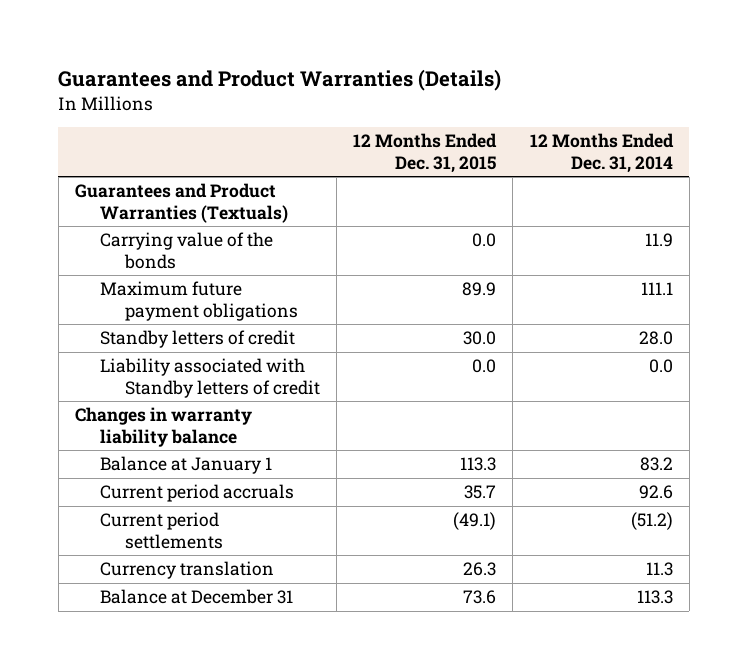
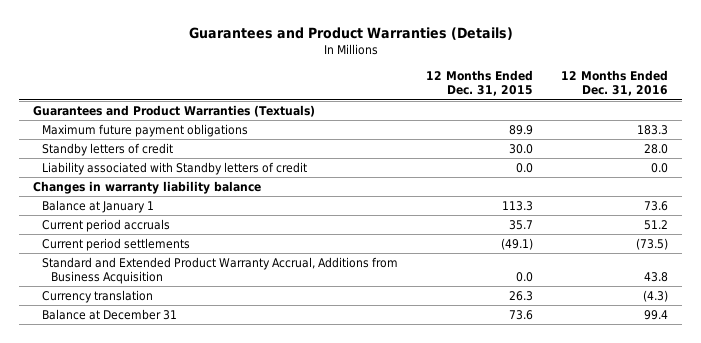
[529,133,674,173] 12 Months Ended Dec. 31, 2014 -> none
none -> [560,70,668,97] 12 Months Ended Dec. 31, 2016
[100,232,274,269] Carrying value of the bonds -> none
none -> [41,256,398,284] Standard and Extended Product Warranty Accrual, Additions from Business Acquisition

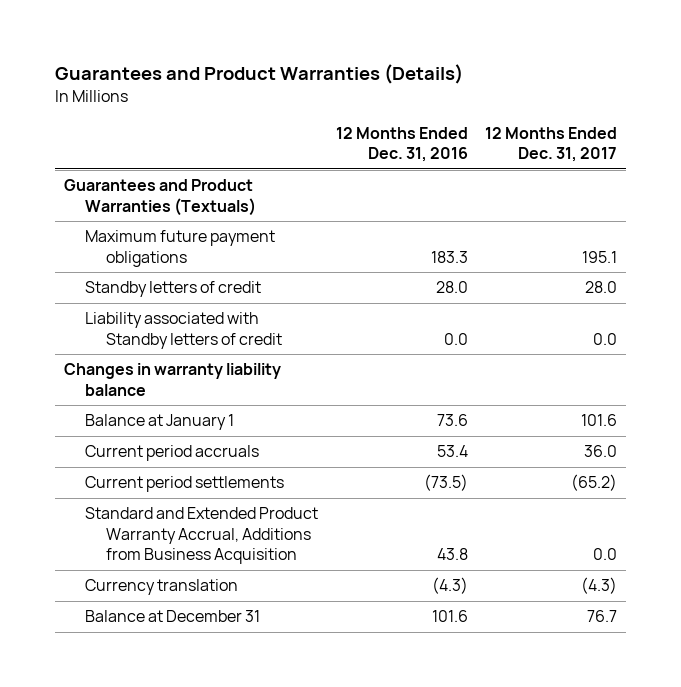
[425,70,533,97] 12 Months Ended Dec. 31, 2015 -> none
none -> [485,126,618,163] 12 Months Ended Dec. 31, 2017
[643,219,668,230] 51.2 -> [436,445,468,458] 53.4
[643,309,668,320] 99.4 -> [431,610,468,623] 101.6

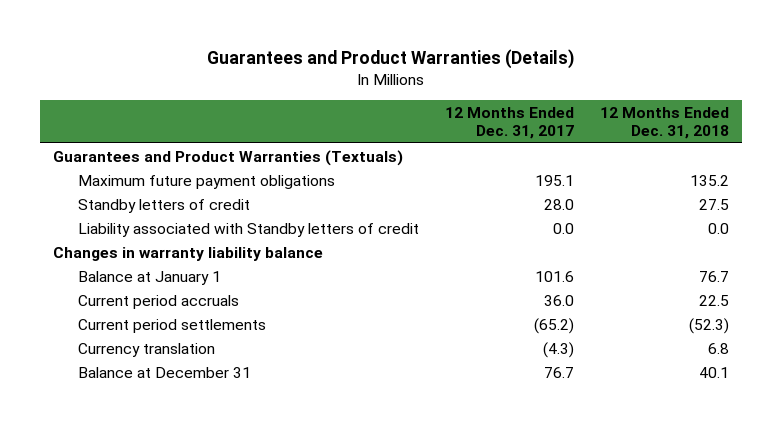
[335,126,468,163] 12 Months Ended Dec. 31, 2016 -> none
none -> [599,106,729,139] 12 Months Ended Dec. 31, 2018
[85,507,319,565] Standard and Extended Product Warranty Accrual, Additions from Business Acquisition -> none

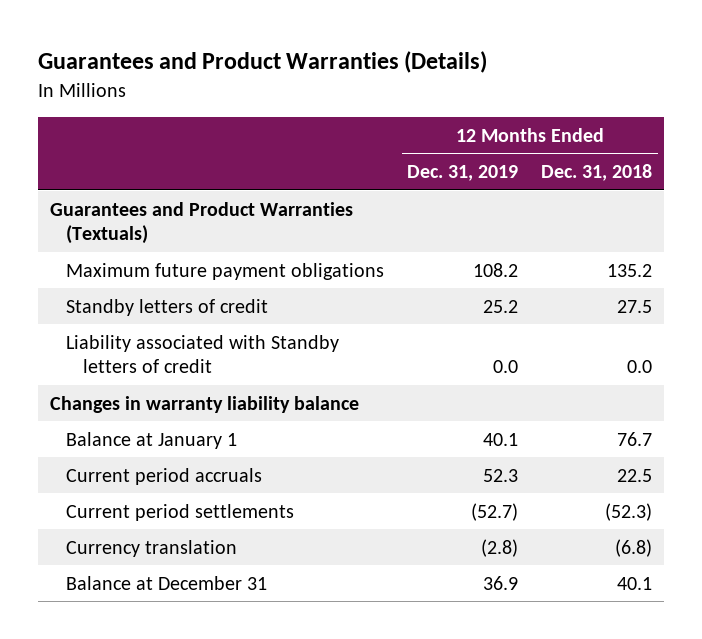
[444,106,574,139] 12 Months Ended Dec. 31, 2017 -> none
none -> [407,165,519,182] Dec. 31, 2019
[707,342,729,354] 6.8 -> [615,538,653,557] (6.8)

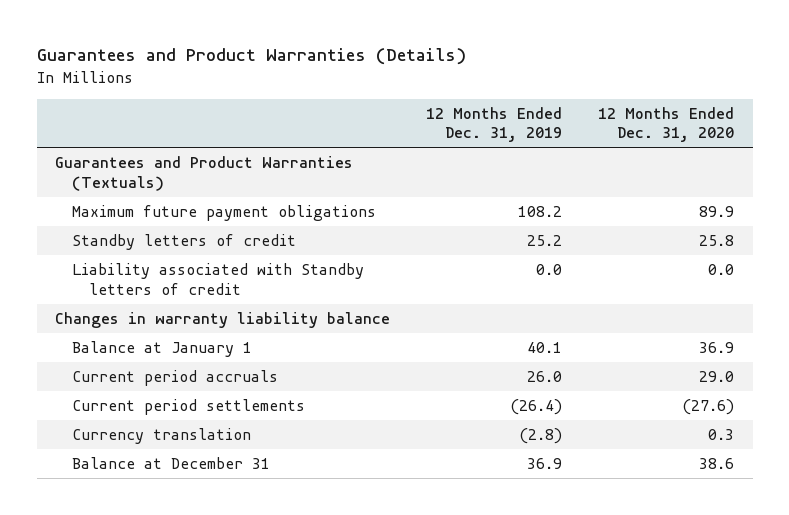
[541,164,653,182] Dec. 31, 2018 -> none
none -> [598,106,735,143] 12 Months Ended Dec. 31, 2020
[483,468,519,482] 52.3 -> [527,371,563,383] 26.0
[471,502,519,521] (52.7) -> [510,399,563,416] (26.4)

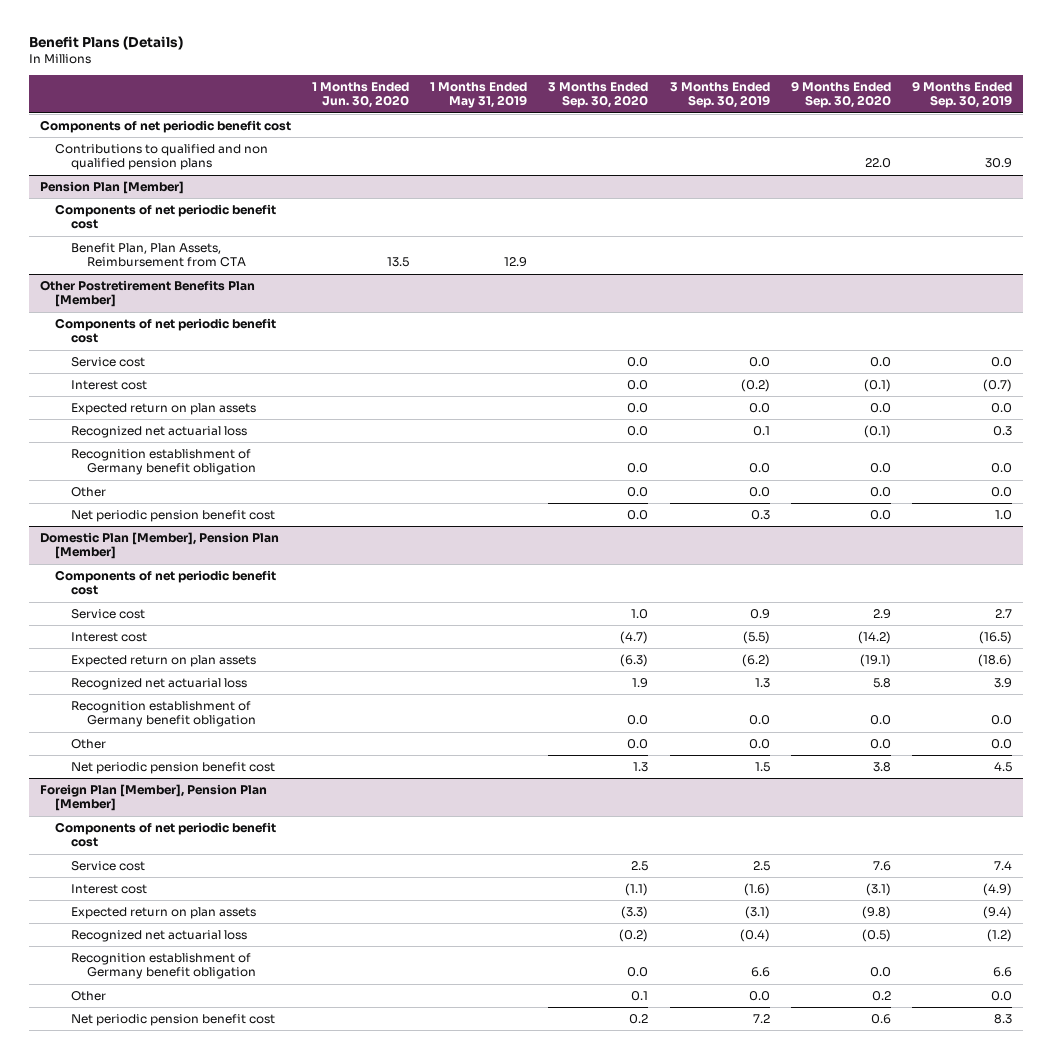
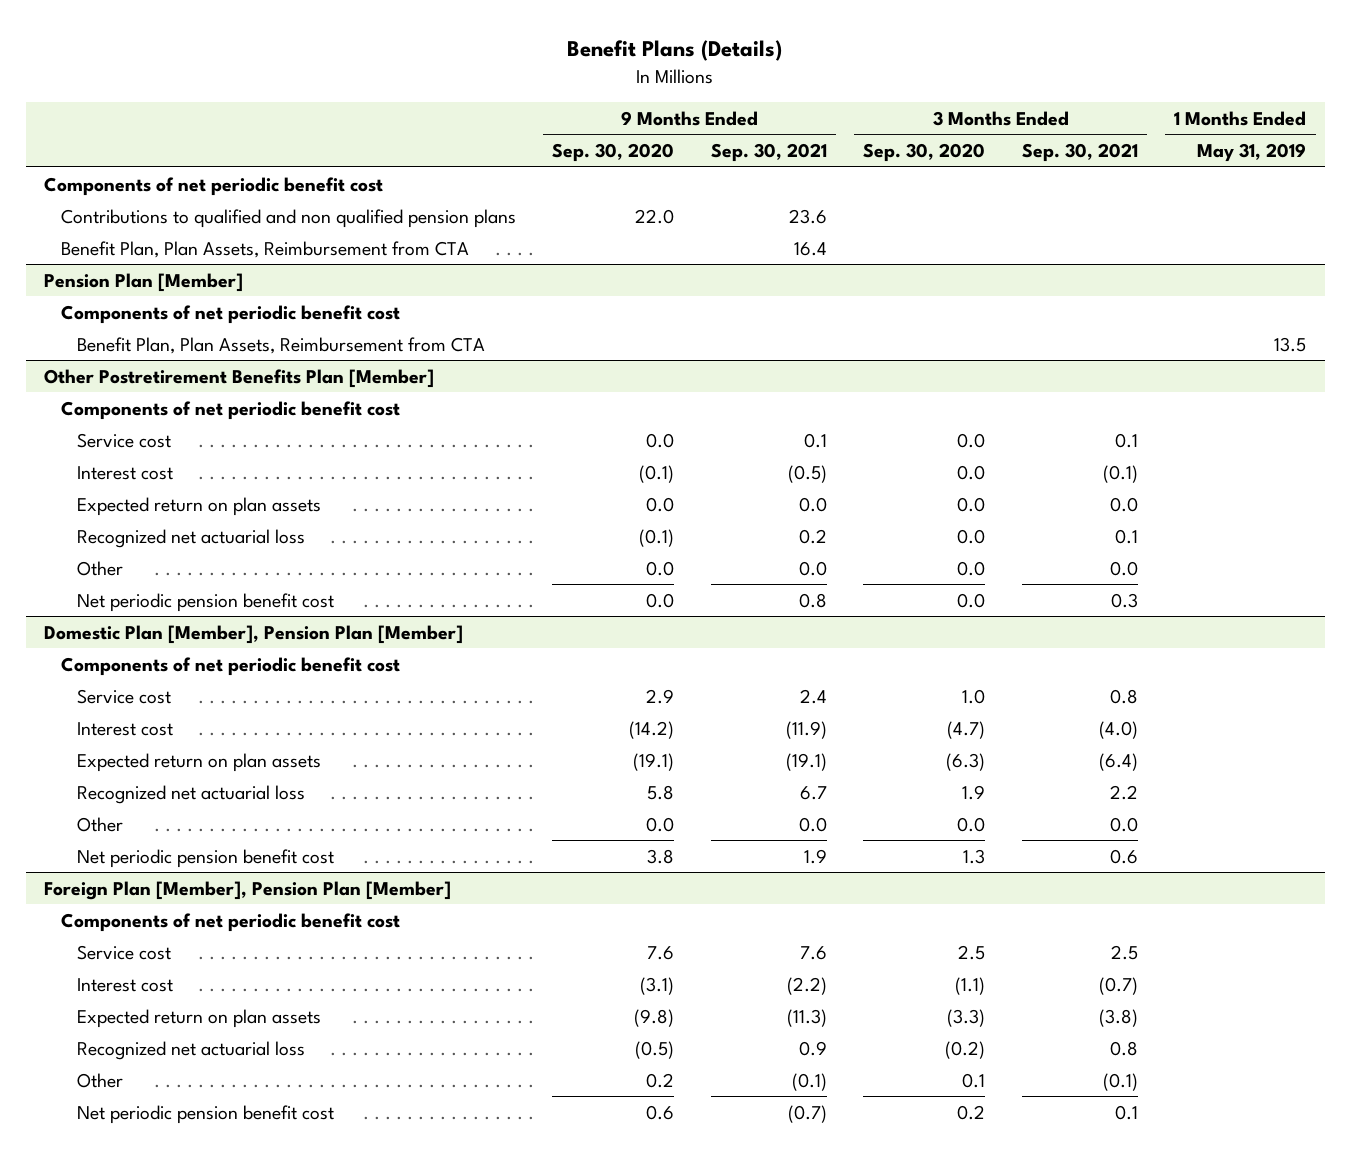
[311,82,409,109] 1 Months Ended Jun. 30, 2020 -> none
[669,82,770,109] 3 Months Ended Sep. 30, 2019 -> none
[912,81,1013,109] 9 Months Ended Sep. 30, 2019 -> none
none -> [710,143,827,163] Sep. 30, 2021
none -> [1021,143,1138,163] Sep. 30, 2021
none -> [60,240,469,258] Benefit Plan, Plan Assets, Reimbursement from CTA
[504,257,528,268] 12.9 -> [1274,336,1307,352] 13.5
[71,448,256,476] Recognition establishment of Germany benefit obligation -> none
[71,700,256,728] Recognition establishment of Germany benefit obligation -> none
[71,952,256,980] Recognition establishment of Germany benefit obligation -> none

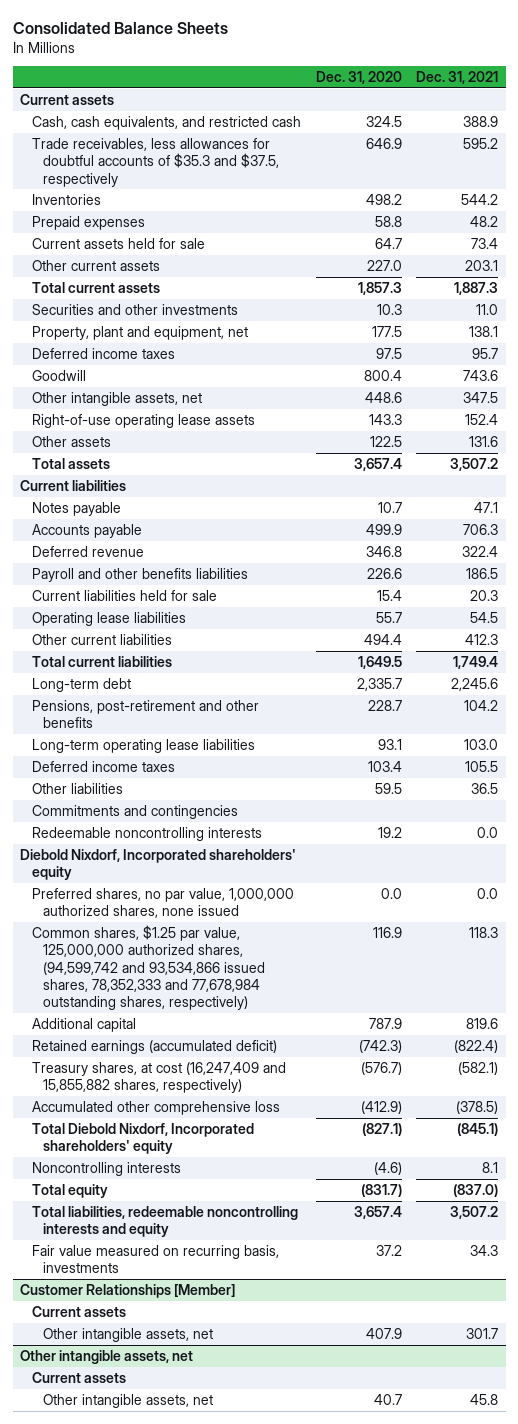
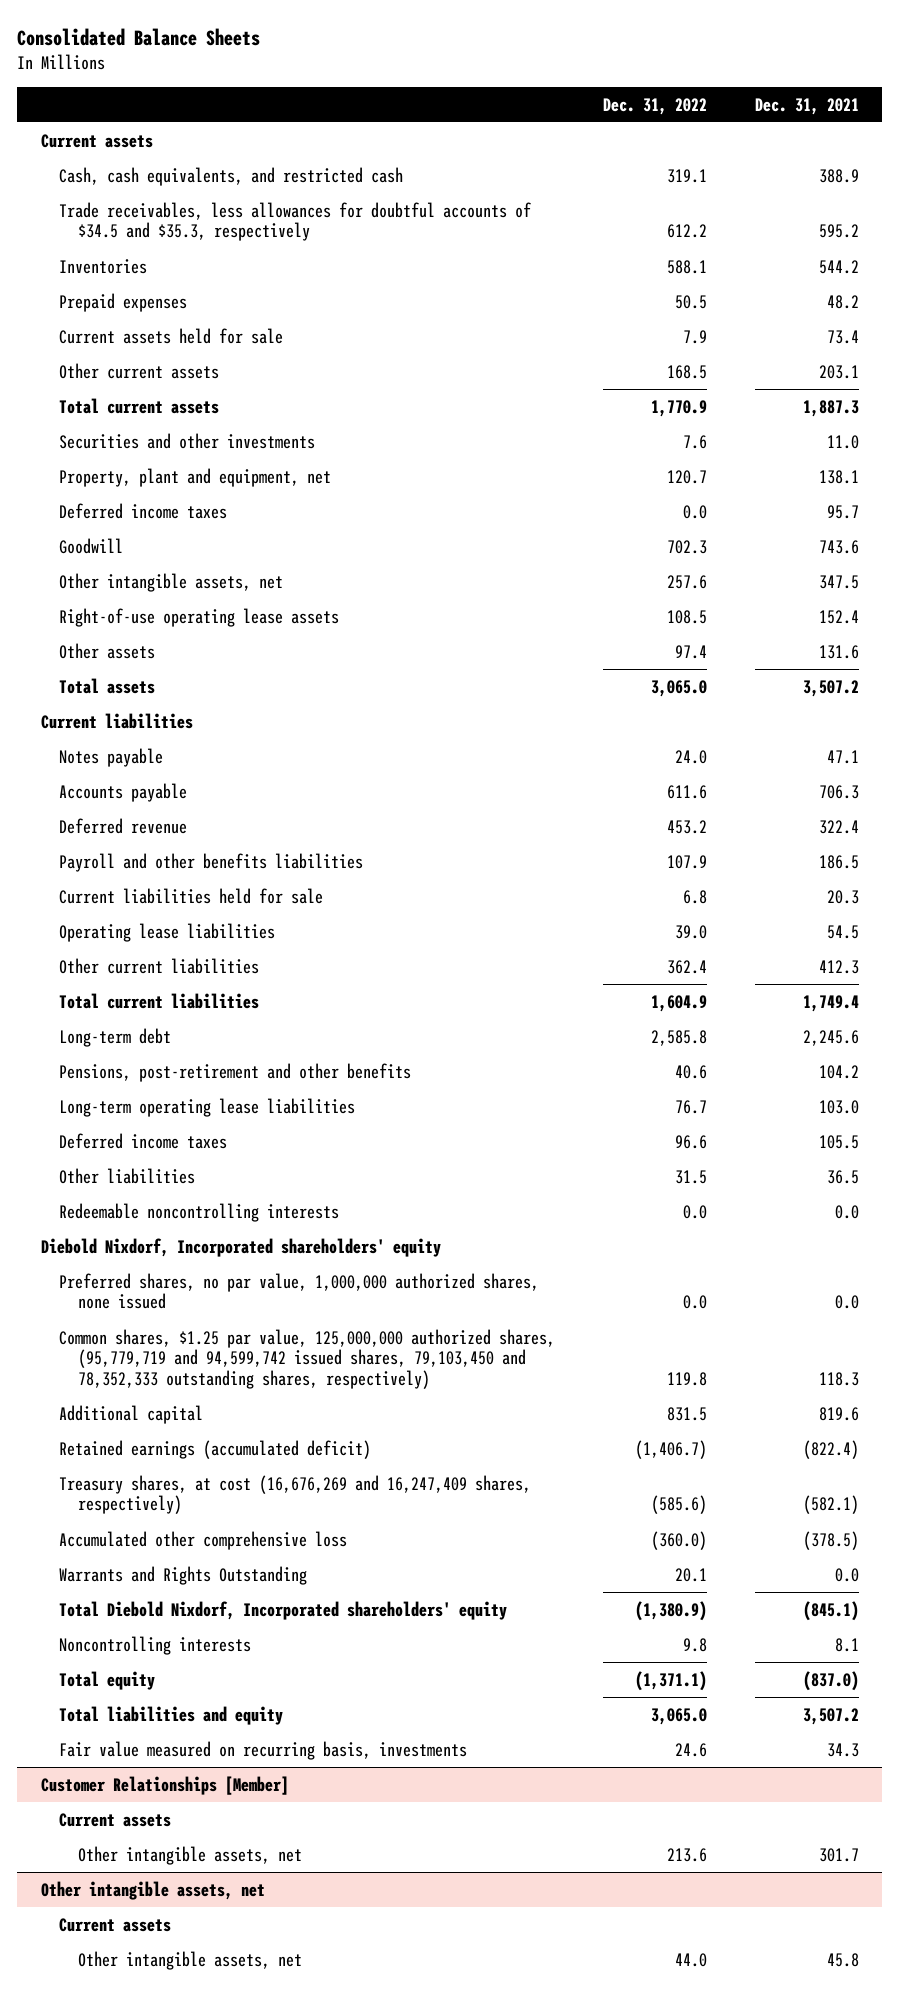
[315,71,402,85] Dec. 31, 2020 -> none
none -> [603,97,708,115] Dec. 31, 2022
[31,137,280,187] Trade receivables, less allowances for doubtful accounts of $35.3 and $37.5, respectively -> [59,201,532,242] Trade receivables, less allowances for doubtful accounts of $34.5 and $35.3, respectively
[31,804,238,819] Commitments and contingencies -> none
[31,924,266,1011] Common shares, $1.25 par value, 125,000,000 authorized shares, (94,599,742 and 93,534,866 issued shares, 78,352,333 and 77,678,984 outstanding shares, respectively) -> [59,1328,556,1390] Common shares, $1.25 par value, 125,000,000 authorized shares, (95,779,719 and 94,599,742 issued shares, 79,103,450 and 78,352,333 outstanding shares, respectively)
[31,1061,286,1094] Treasury shares, at cost (16,247,409 and 15,855,882 shares, respectively) -> [59,1474,532,1515] Treasury shares, at cost (16,676,269 and 16,247,409 shares, respectively)
none -> [59,1565,308,1585] Warrants and Rights Outstanding
[31,1205,298,1238] Total liabilities, redeemable noncontrolling interests and equity -> [59,1705,284,1725] Total liabilities and equity

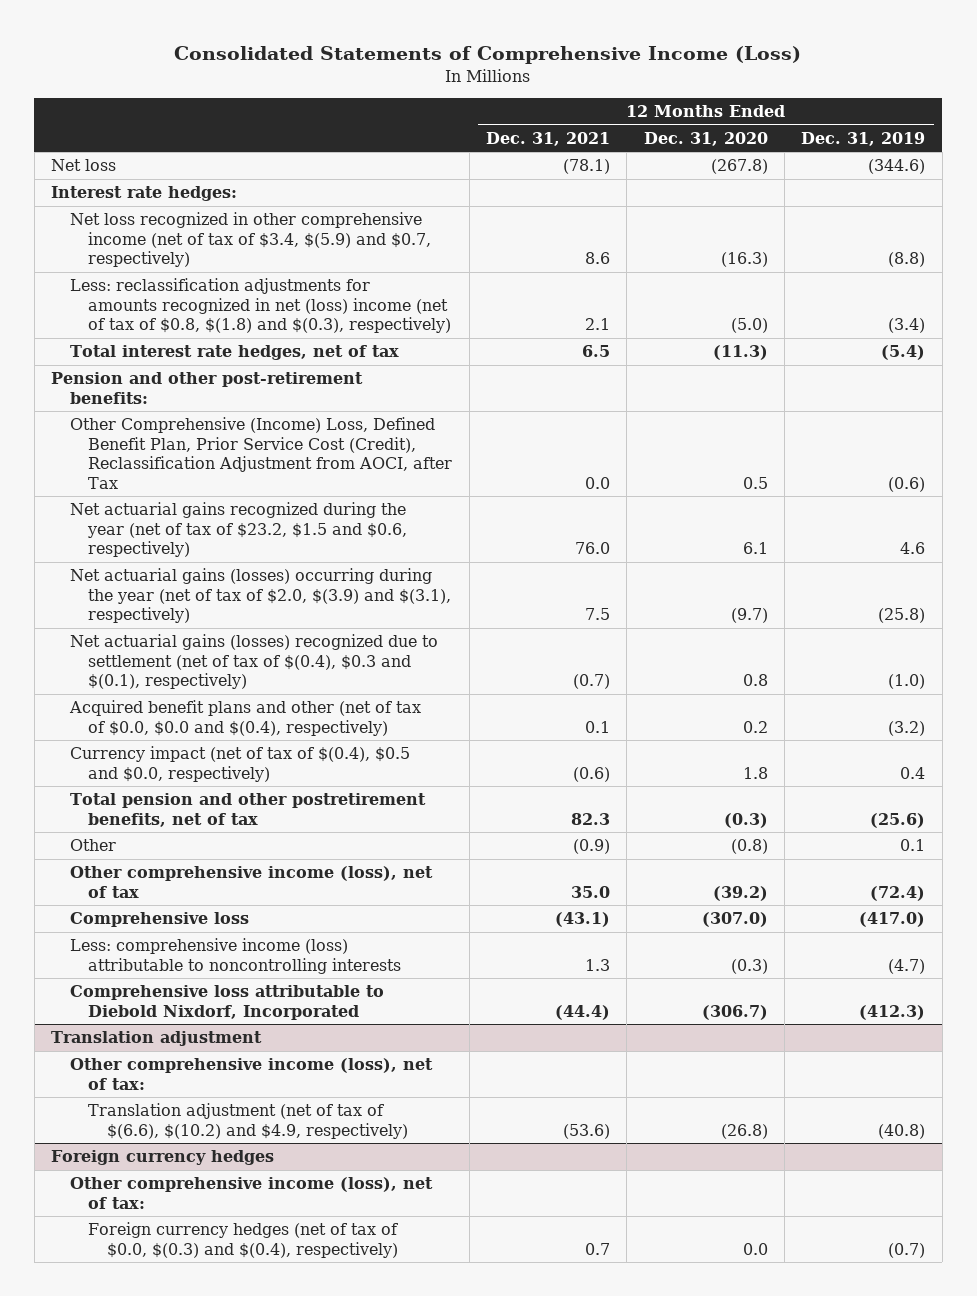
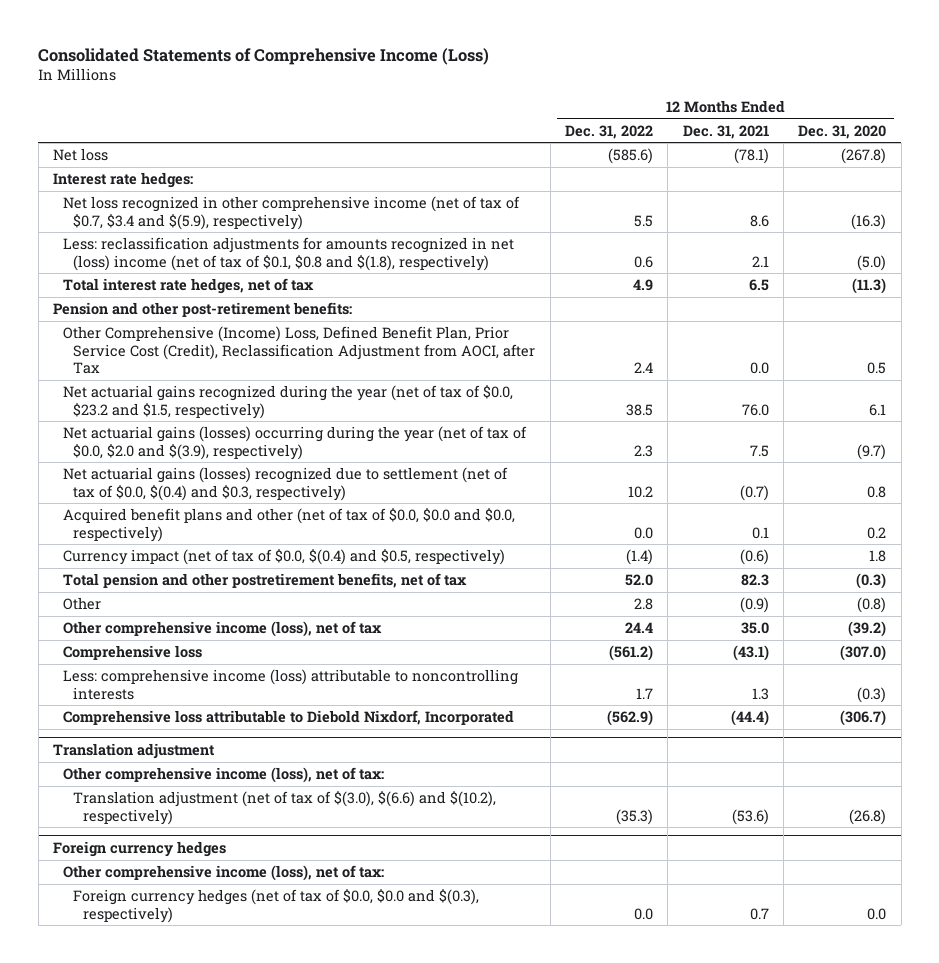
[801,131,926,146] Dec. 31, 2019 -> none
none -> [564,124,653,139] Dec. 31, 2022
[69,212,432,268] Net loss recognized in other comprehensive income (net of tax of $3.4, $(5.9) and $0.7, respectively) -> [63,196,521,230] Net loss recognized in other comprehensive income (net of tax of $0.7, $3.4 and $(5.9), respectively)
[69,278,452,334] Less: reclassification adjustments for amounts recognized in net (loss) income (net of tax of $0.8, $(1.8) and $(0.3), respectively) -> [63,237,515,271] Less: reclassification adjustments for amounts recognized in net (loss) income (net of tax of $0.1, $0.8 and $(1.8), respectively)
[69,502,408,558] Net actuarial gains recognized during the year (net of tax of $23.2, $1.5 and $0.6, respectively) -> [63,385,514,419] Net actuarial gains recognized during the year (net of tax of $0.0, $23.2 and $1.5, respectively)
[69,568,452,624] Net actuarial gains (losses) occurring during the year (net of tax of $2.0, $(3.9) and $(3.1), respectively) -> [63,426,528,460] Net actuarial gains (losses) occurring during the year (net of tax of $0.0, $2.0 and $(3.9), respectively)
[69,634,438,690] Net actuarial gains (losses) recognized due to settlement (net of tax of $(0.4), $0.3 and $(0.1), respectively) -> [63,467,509,501] Net actuarial gains (losses) recognized due to settlement (net of tax of $0.0, $(0.4) and $0.3, respectively)
[68,700,421,736] Acquired benefit plans and other (net of tax of $0.0, $0.0 and $(0.4), respectively) -> [63,508,516,542] Acquired benefit plans and other (net of tax of $0.0, $0.0 and $0.0, respectively)
[69,746,410,782] Currency impact (net of tax of $(0.4), $0.5 and $0.0, respectively) -> [63,549,506,566] Currency impact (net of tax of $0.0, $(0.4) and $0.5, respectively)
[88,1103,408,1139] Translation adjustment (net of tax of $(6.6), $(10.2) and $4.9, respectively) -> [73,791,497,825] Translation adjustment (net of tax of $(3.0), $(6.6) and $(10.2), respectively)
[88,1222,399,1258] Foreign currency hedges (net of tax of $0.0, $(0.3) and $(0.4), respectively) -> [73,889,480,923] Foreign currency hedges (net of tax of $0.0, $0.0 and $(0.3), respectively)

